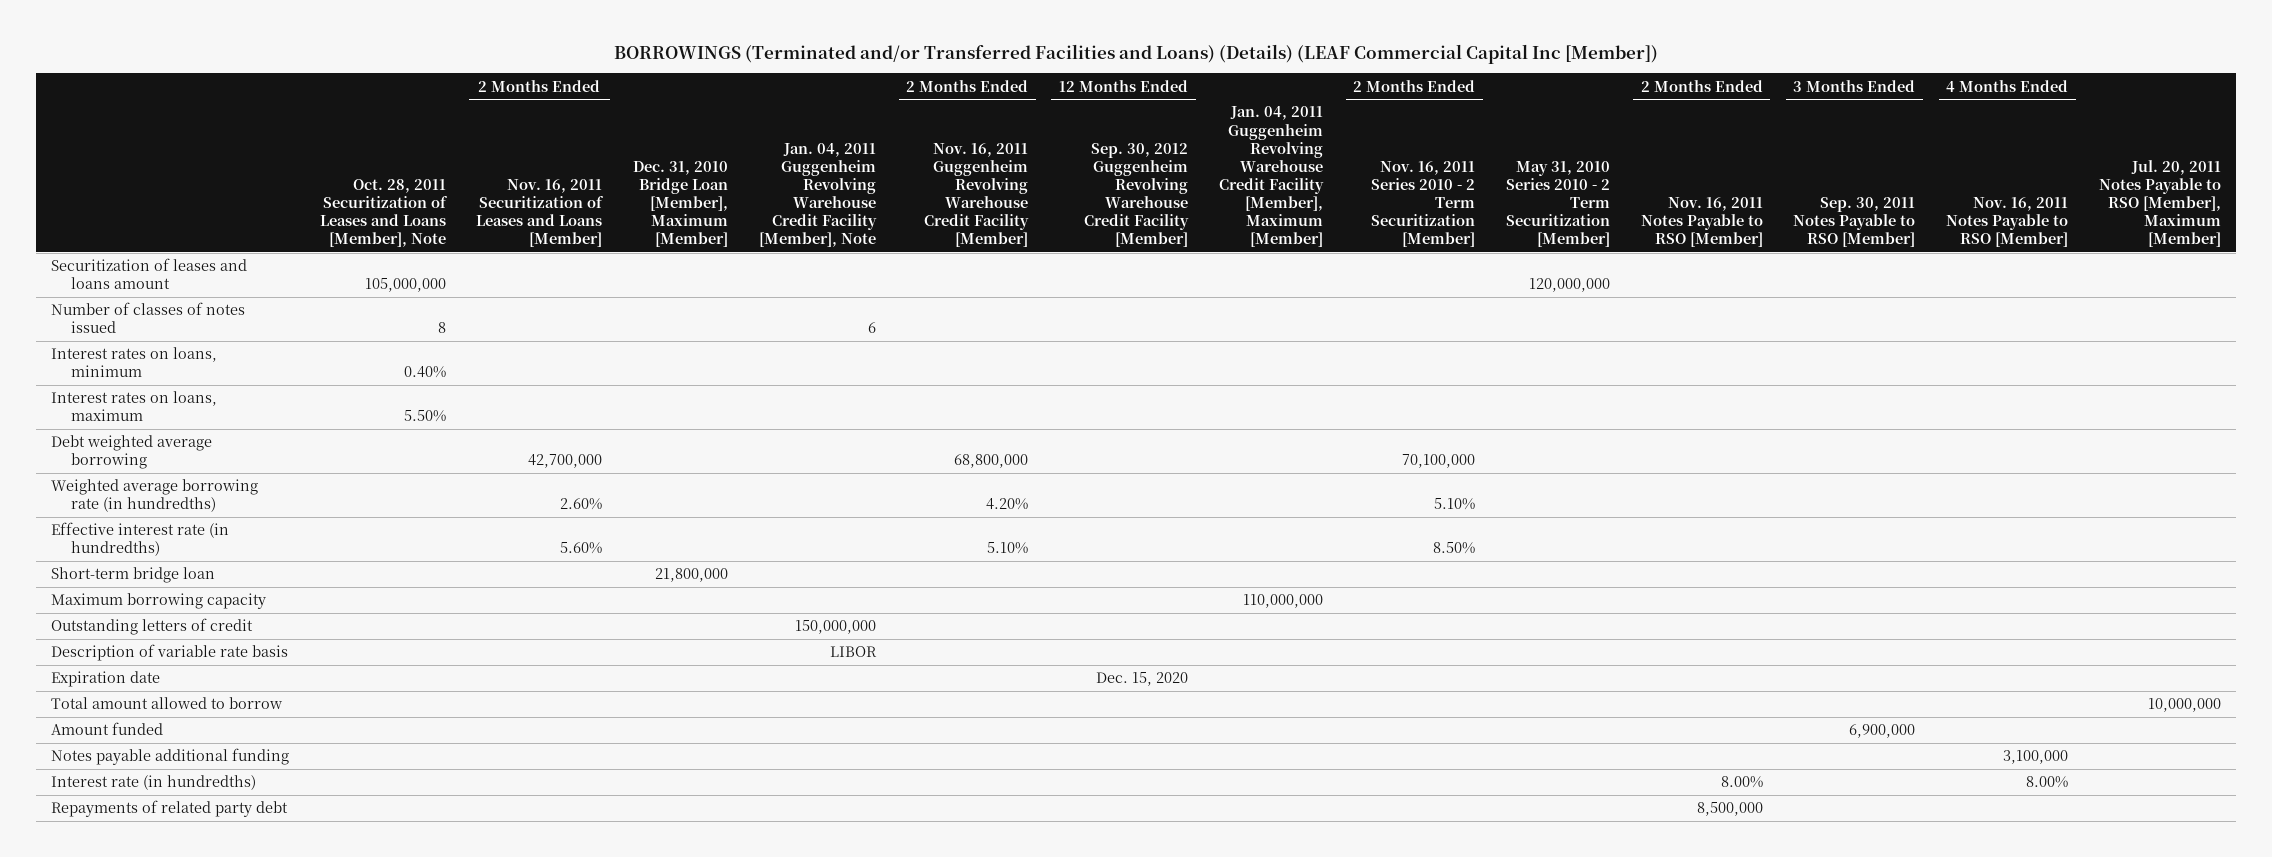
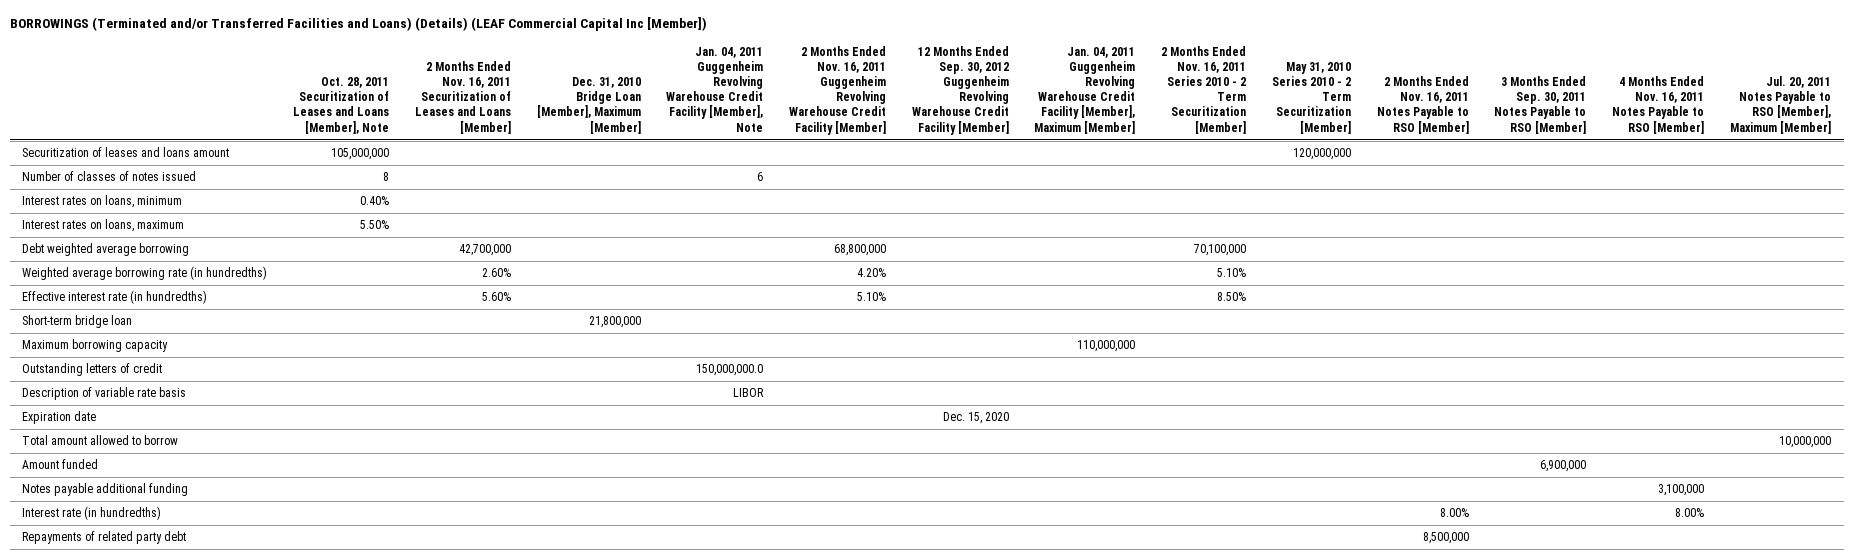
[794,620,876,635] 150,000,000 -> [696,364,764,377] 150,000,000.0

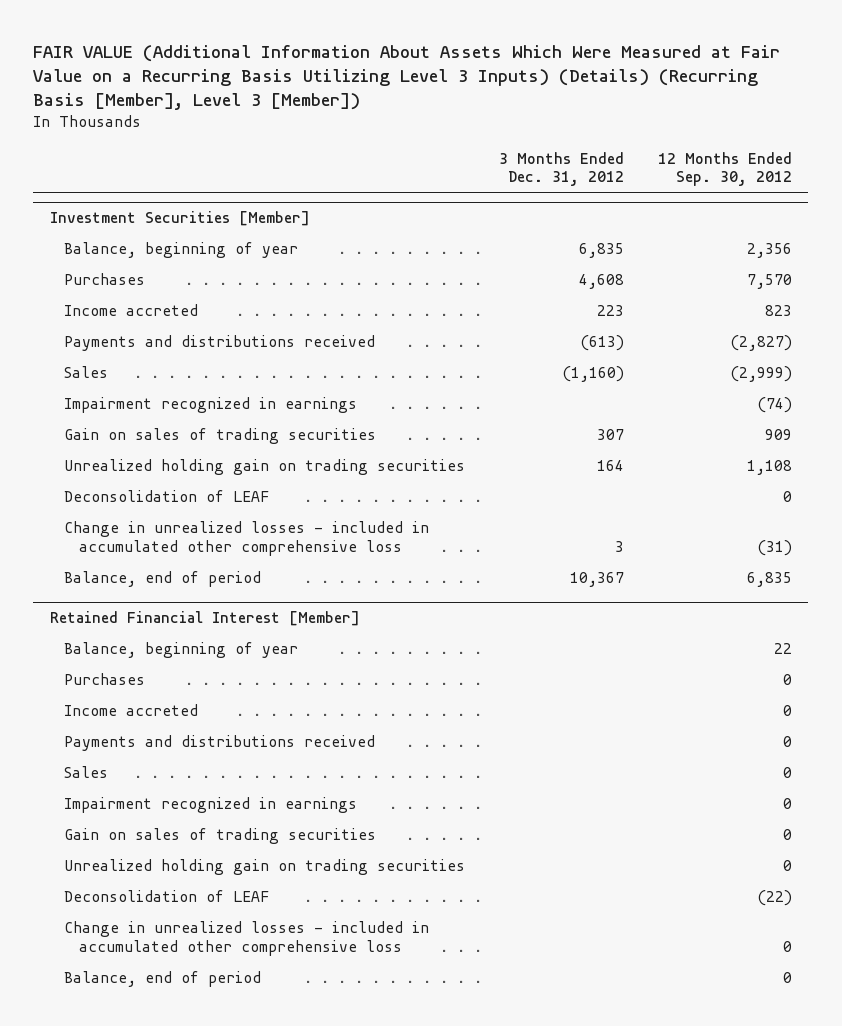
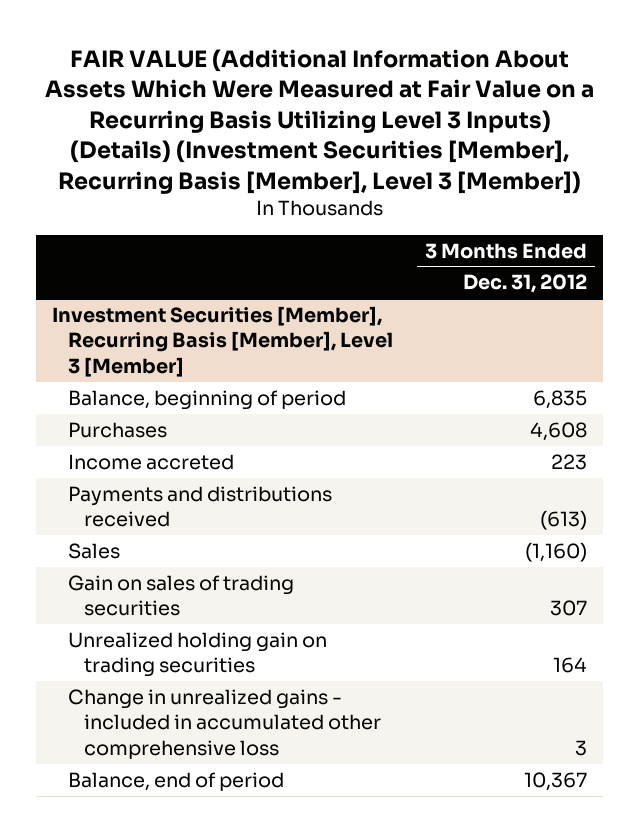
[33,44,781,111] FAIR VALUE (Additional Information About Assets Which Were Measured at Fair Value on a Recurring Basis Utilizing Level 3 Inputs) (Details) (Recurring Basis [Member], Level 3 [Member]) -> [44,48,594,194] FAIR VALUE (Additional Information About Assets Which Were Measured at Fair Value on a Recurring Basis Utilizing Level 3 Inputs) (Details) (Investment Securities [Member], Recurring Basis [Member], Level 3 [Member])
[657,151,792,187] 12 Months Ended Sep. 30, 2012 -> none
[50,211,311,227] Investment Securities [Member] -> [52,306,393,377] Investment Securities [Member], Recurring Basis [Member], Level 3 [Member]
[64,241,299,258] Balance, beginning of year -> [67,390,346,411] Balance, beginning of period
[64,396,358,413] Impairment recognized in earnings -> none
[64,489,270,502] Deconsolidation of LEAF -> none
[64,520,430,556] Change in unrealized losses - included in accumulated other comprehensive loss -> [67,689,381,759] Change in unrealized gains - included in accumulated other comprehensive loss
[50,611,361,627] Retained Financial Interest [Member] -> none
[64,641,299,658] Balance, beginning of year -> none
[64,672,146,685] Purchases -> none
[64,703,199,716] Income accreted -> none
[64,734,376,751] Payments and distributions received -> none
[64,765,109,778] Sales -> none
[64,796,358,813] Impairment recognized in earnings -> none
[64,827,377,844] Gain on sales of trading securities -> none
[64,858,466,875] Unrealized holding gain on trading securities -> none
[64,889,270,902] Deconsolidation of LEAF -> none
[64,920,430,956] Change in unrealized losses - included in accumulated other comprehensive loss -> none
[64,970,262,987] Balance, end of period -> none

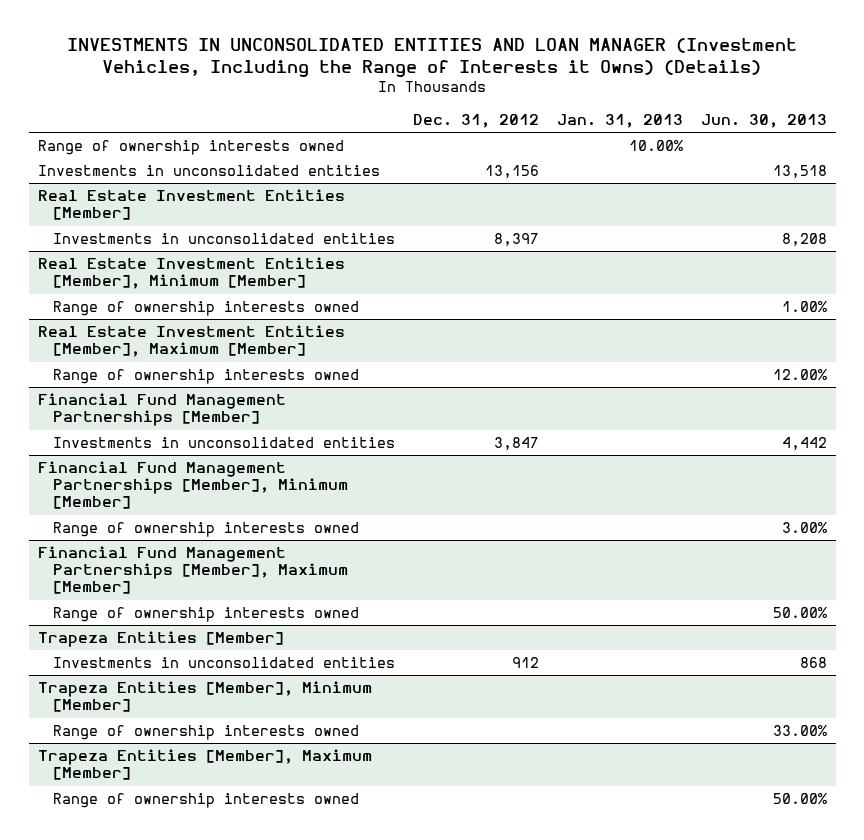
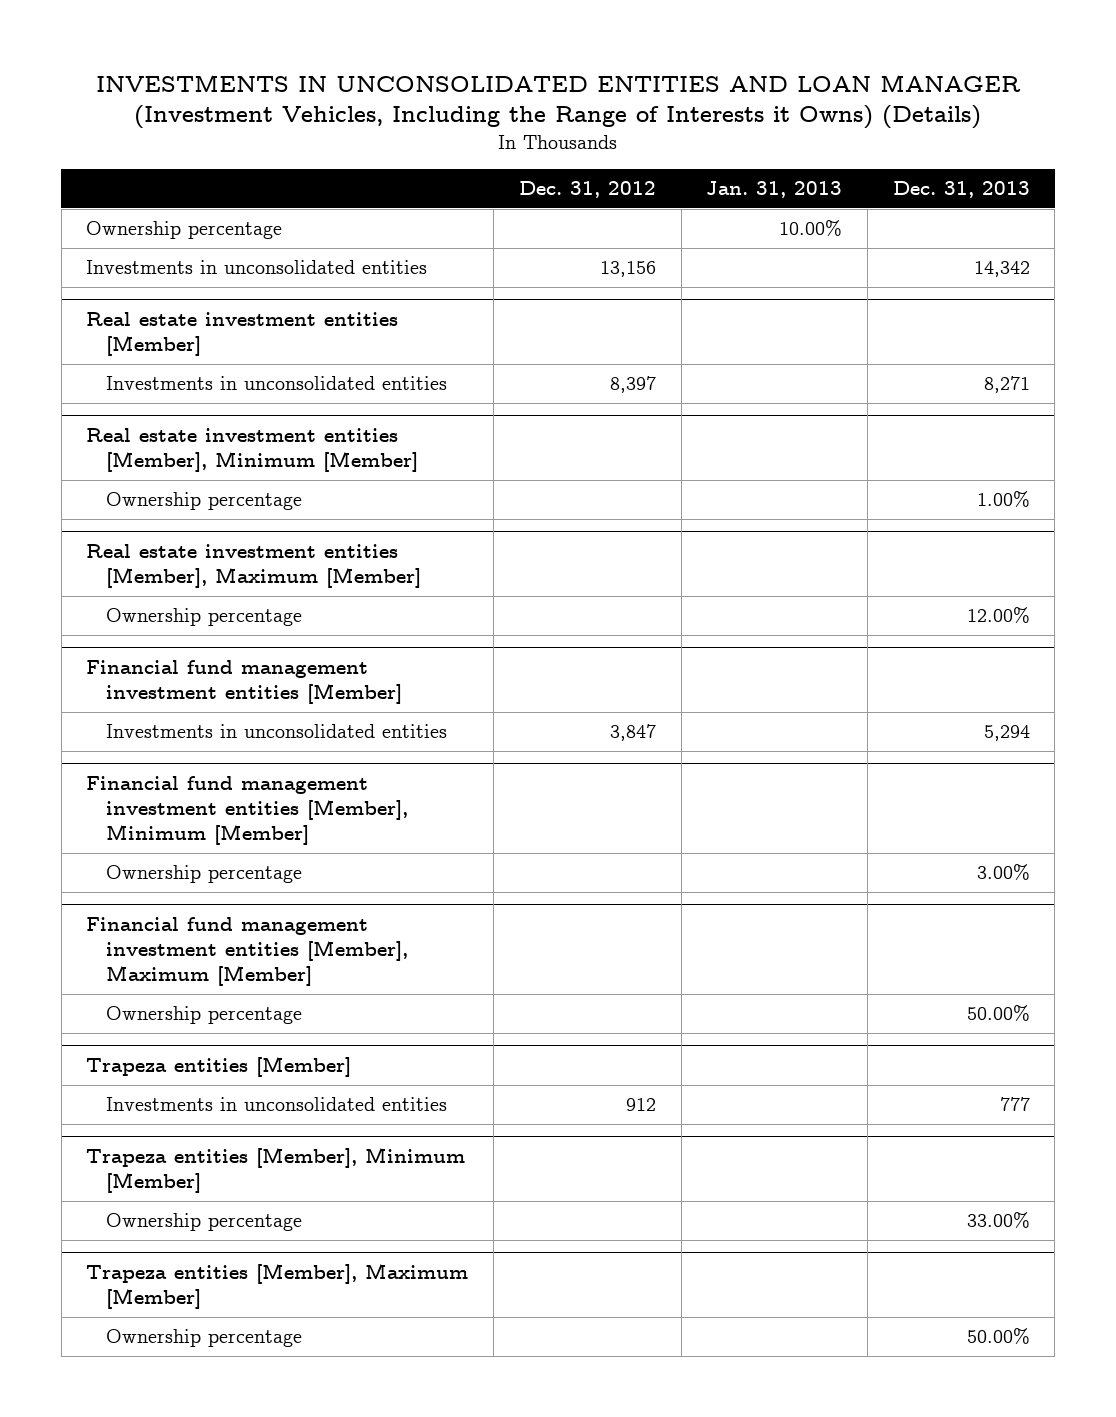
[700,113,827,128] Jun. 30, 2013 -> none
none -> [892,181,1030,199] Dec. 31, 2013
[37,140,344,156] Range of ownership interests owned -> [86,221,283,240] Ownership percentage
[37,189,345,221] Real Estate Investment Entities [Member] -> [86,311,399,357] Real estate investment entities [Member]
[37,257,345,290] Real Estate Investment Entities [Member], Minimum [Member] -> [86,427,419,473] Real estate investment entities [Member], Minimum [Member]
[52,301,359,317] Range of ownership interests owned -> [106,492,303,511] Ownership percentage
[37,325,345,358] Real Estate Investment Entities [Member], Maximum [Member] -> [86,543,422,589] Real estate investment entities [Member], Maximum [Member]
[52,369,359,385] Range of ownership interests owned -> [106,608,303,627] Ownership percentage
[37,393,286,427] Financial Fund Management Partnerships [Member] -> [86,659,403,705] Financial fund management investment entities [Member]
[37,461,348,510] Financial Fund Management Partnerships [Member], Minimum [Member] -> [86,775,409,846] Financial fund management investment entities [Member], Minimum [Member]
[52,522,359,538] Range of ownership interests owned -> [106,865,303,884] Ownership percentage
[37,546,348,595] Financial Fund Management Partnerships [Member], Maximum [Member] -> [86,916,409,987] Financial fund management investment entities [Member], Maximum [Member]
[52,607,359,623] Range of ownership interests owned -> [106,1006,303,1025] Ownership percentage
[37,631,284,648] Trapeza Entities [Member] -> [86,1055,352,1077] Trapeza entities [Member]
[37,681,372,713] Trapeza Entities [Member], Minimum [Member] -> [86,1146,466,1194] Trapeza entities [Member], Minimum [Member]
[52,725,359,741] Range of ownership interests owned -> [106,1213,303,1232] Ownership percentage
[37,749,372,781] Trapeza Entities [Member], Maximum [Member] -> [86,1262,469,1310] Trapeza entities [Member], Maximum [Member]
[52,793,359,809] Range of ownership interests owned -> [106,1329,303,1348] Ownership percentage

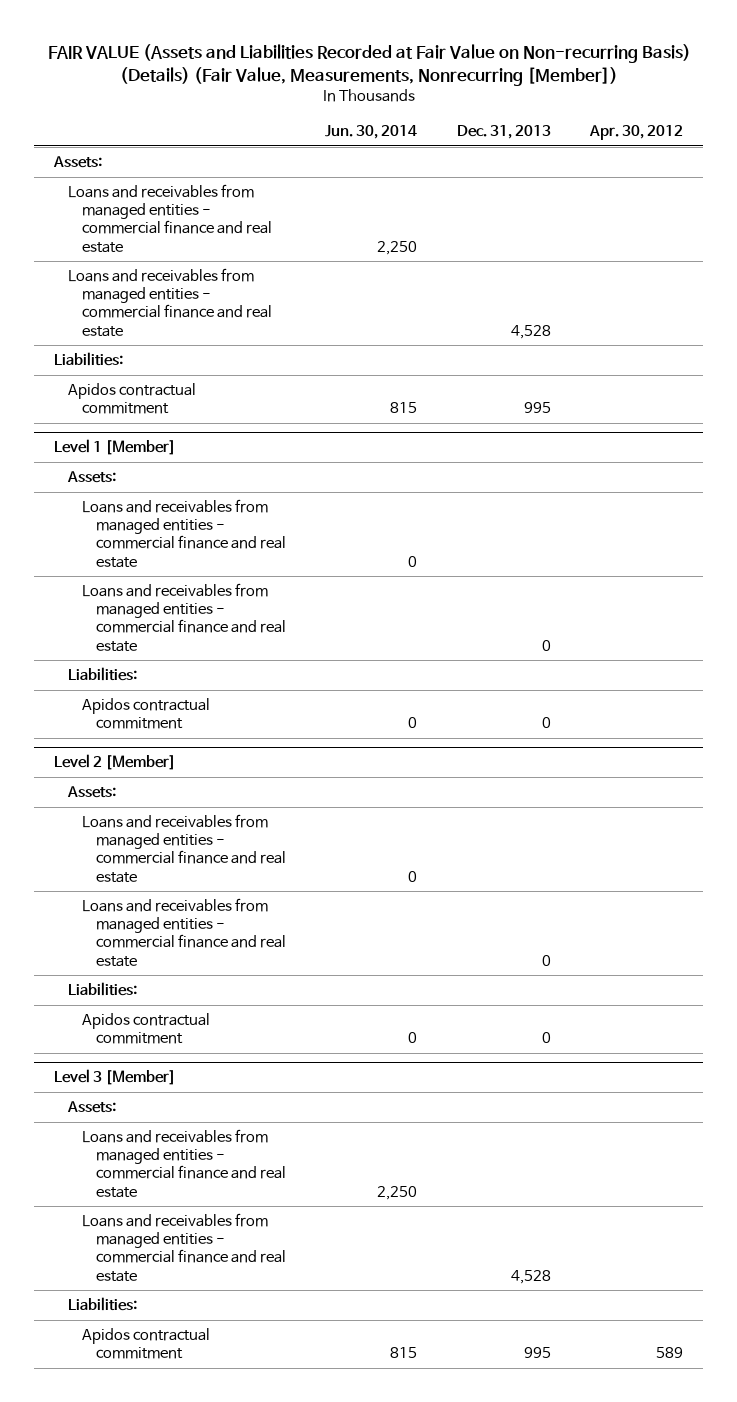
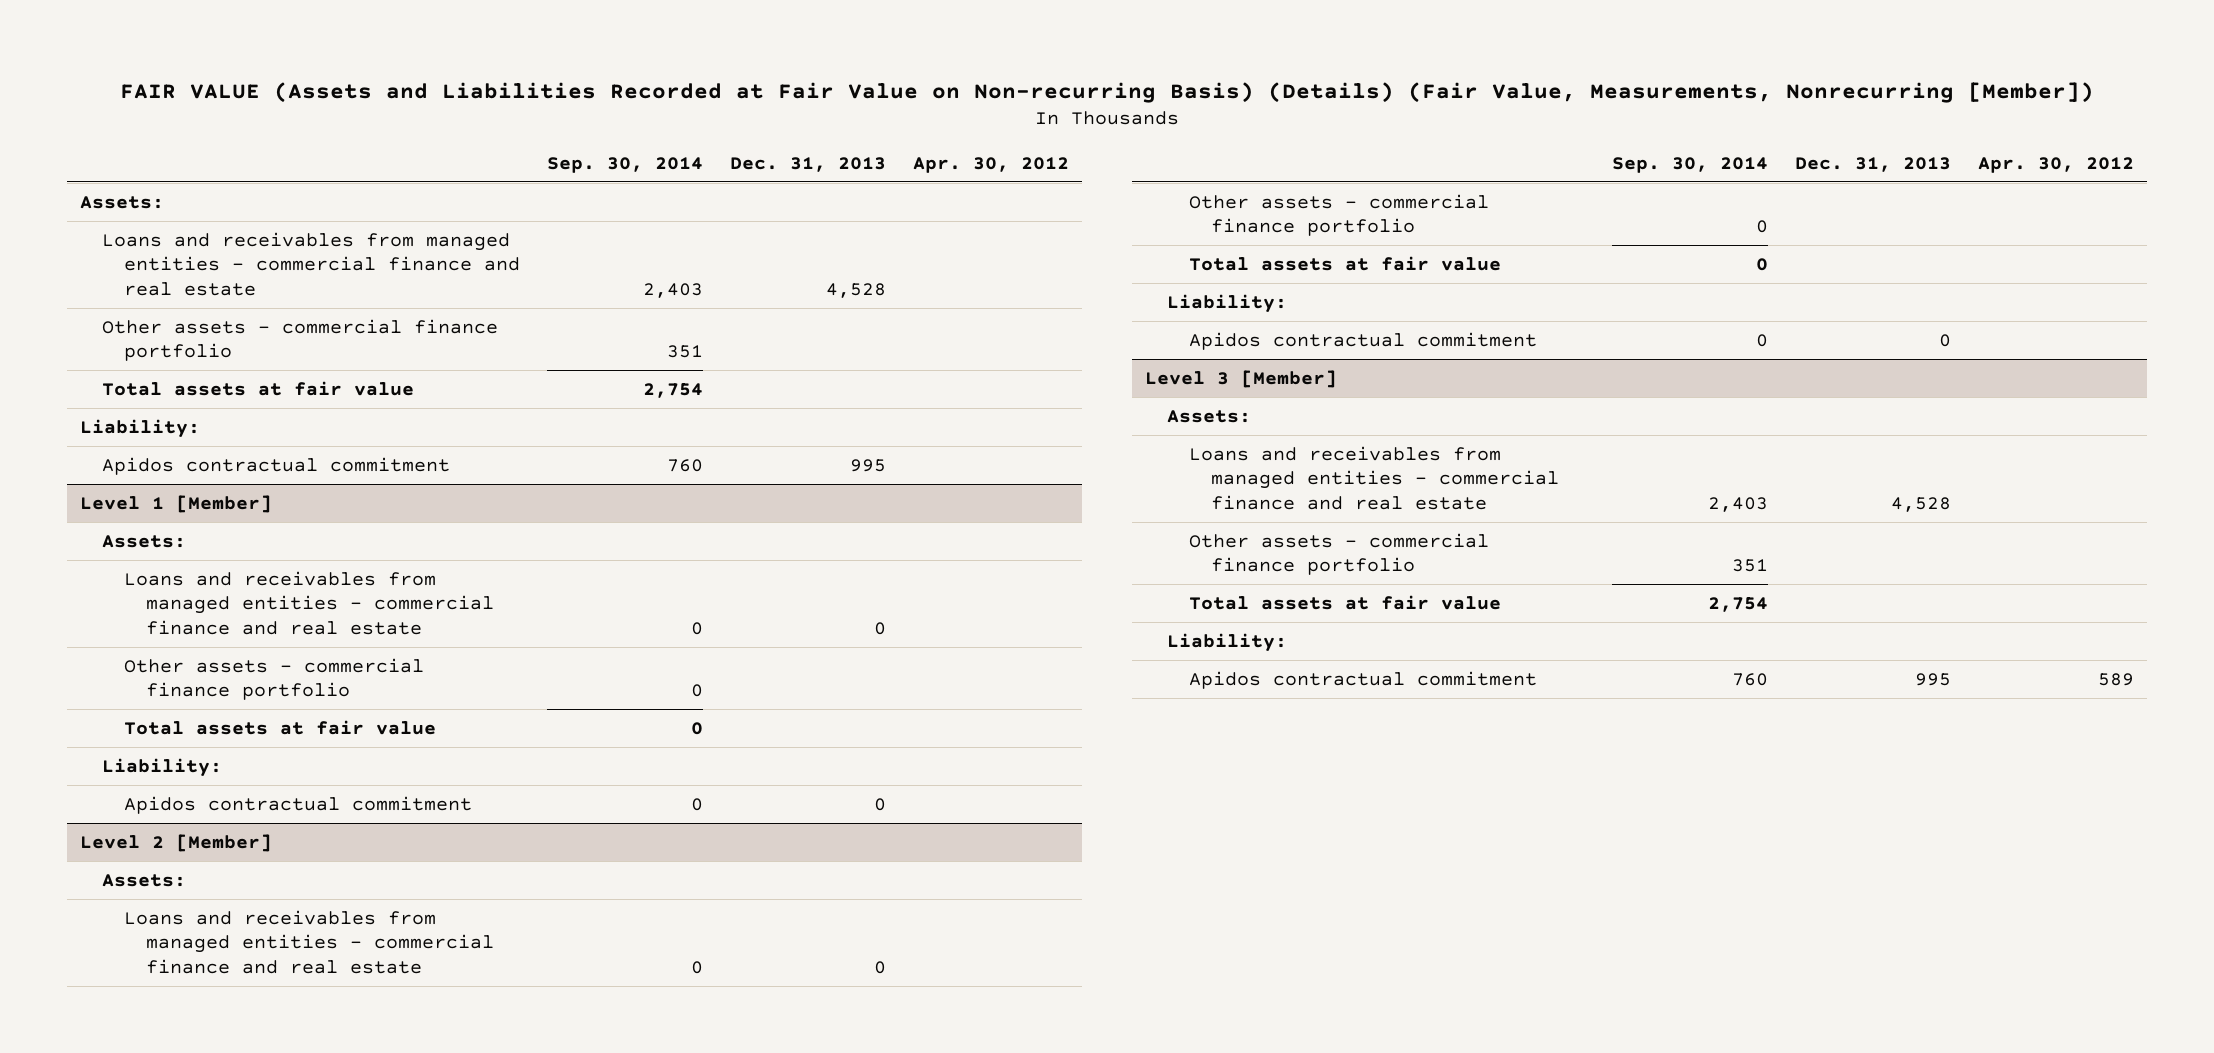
[325,125,418,140] Jun. 30, 2014 -> none
none -> [547,156,704,173] Sep. 30, 2014
[68,184,273,253] Loans and receivables from managed entities - commercial finance and real estate -> none
none -> [102,318,499,362] Other assets - commercial finance portfolio
none -> [102,380,415,396] Total assets at fair value
[54,352,124,367] Liabilities: -> [80,418,201,438] Liability:
[82,499,286,568] Loans and receivables from managed entities - commercial finance and real estate -> none
none -> [124,657,425,701] Other assets - commercial finance portfolio
none -> [124,719,437,735] Total assets at fair value
[68,667,138,682] Liabilities: -> [102,757,223,777] Liability:
[82,814,286,883] Loans and receivables from managed entities - commercial finance and real estate -> none
none -> [1189,193,1490,237] Other assets - commercial finance portfolio
none -> [1189,255,1502,271] Total assets at fair value
[68,982,138,997] Liabilities: -> [1167,293,1288,313] Liability:
[82,1129,286,1198] Loans and receivables from managed entities - commercial finance and real estate -> none
none -> [1189,532,1490,576] Other assets - commercial finance portfolio
none -> [1189,594,1502,610] Total assets at fair value
[68,1297,138,1312] Liabilities: -> [1167,632,1288,652] Liability:

